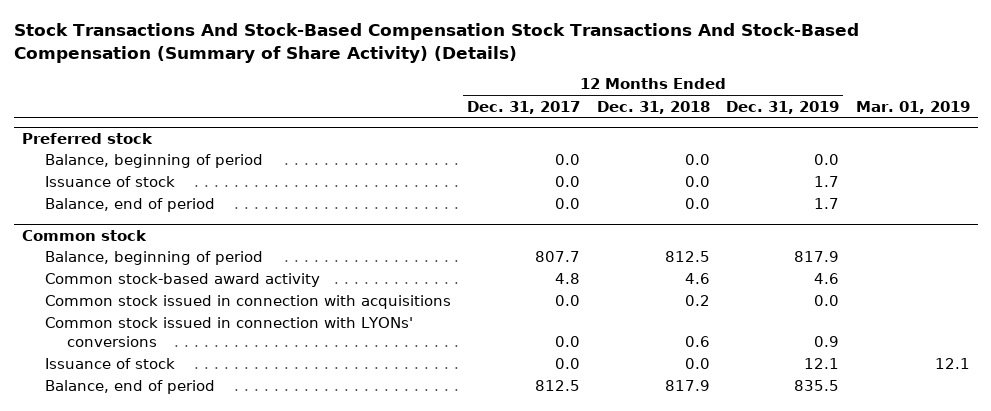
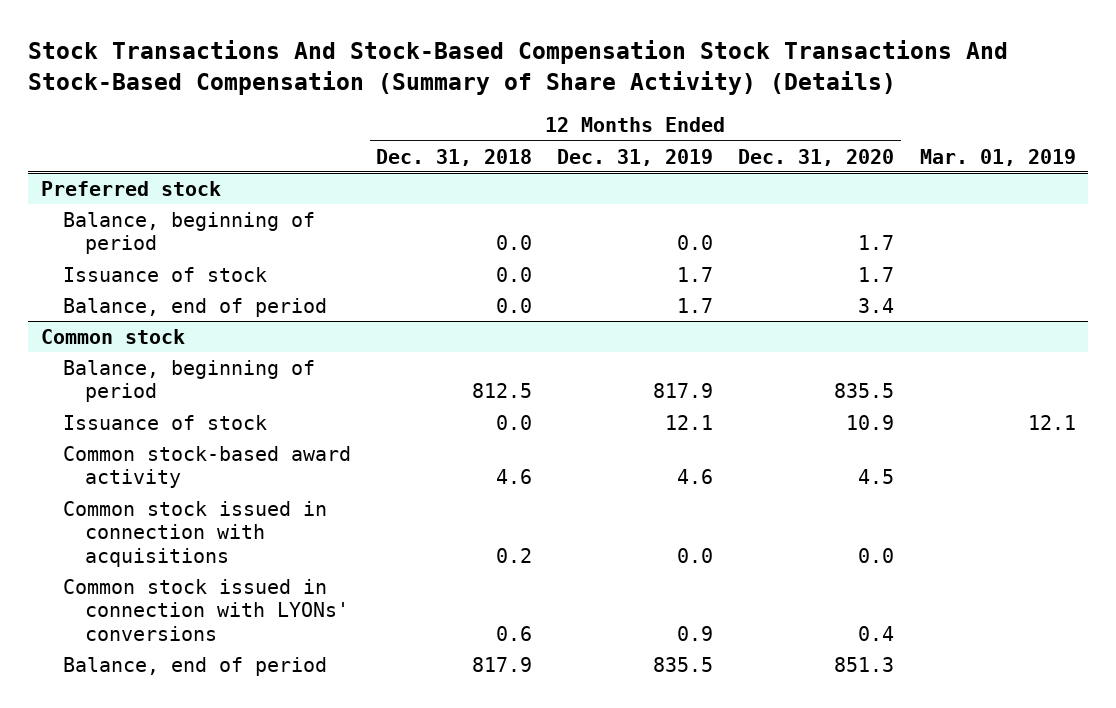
[467,100,581,114] Dec. 31, 2017 -> none
none -> [738,148,895,166] Dec. 31, 2020
[44,358,175,370] Issuance of stock -> [62,414,267,430] Issuance of stock

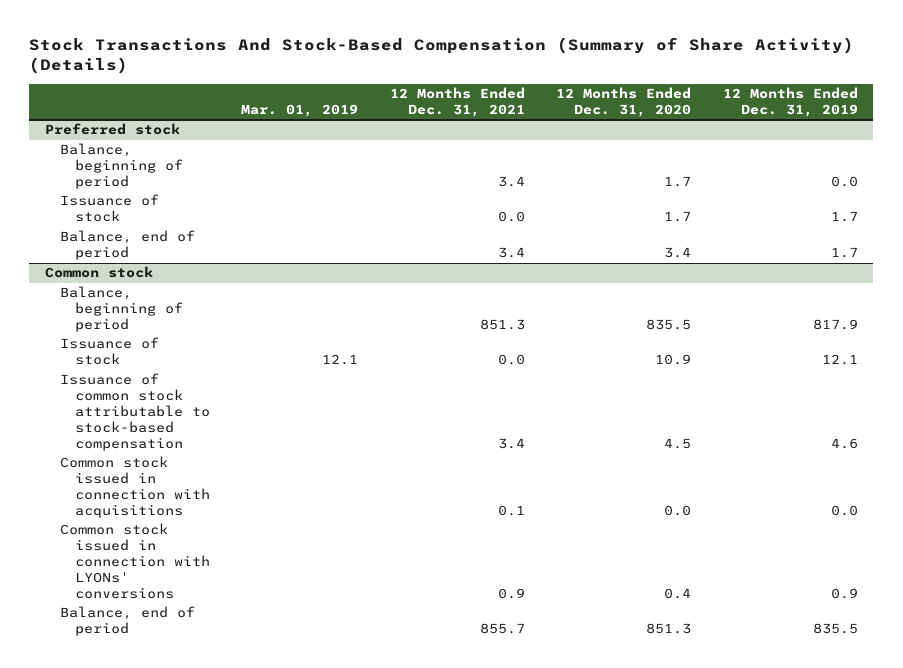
[28,39,1009,95] Stock Transactions And Stock-Based Compensation Stock Transactions And Stock-Based Compensation (Summary of Share Activity) (Details) -> [29,36,855,75] Stock Transactions And Stock-Based Compensation (Summary of Share Activity) (Details)
[376,148,533,166] Dec. 31, 2018 -> none
none -> [389,86,525,117] 12 Months Ended Dec. 31, 2021
[62,445,351,489] Common stock-based award activity -> [59,373,210,452] Issuance of common stock attributable to stock-based compensation

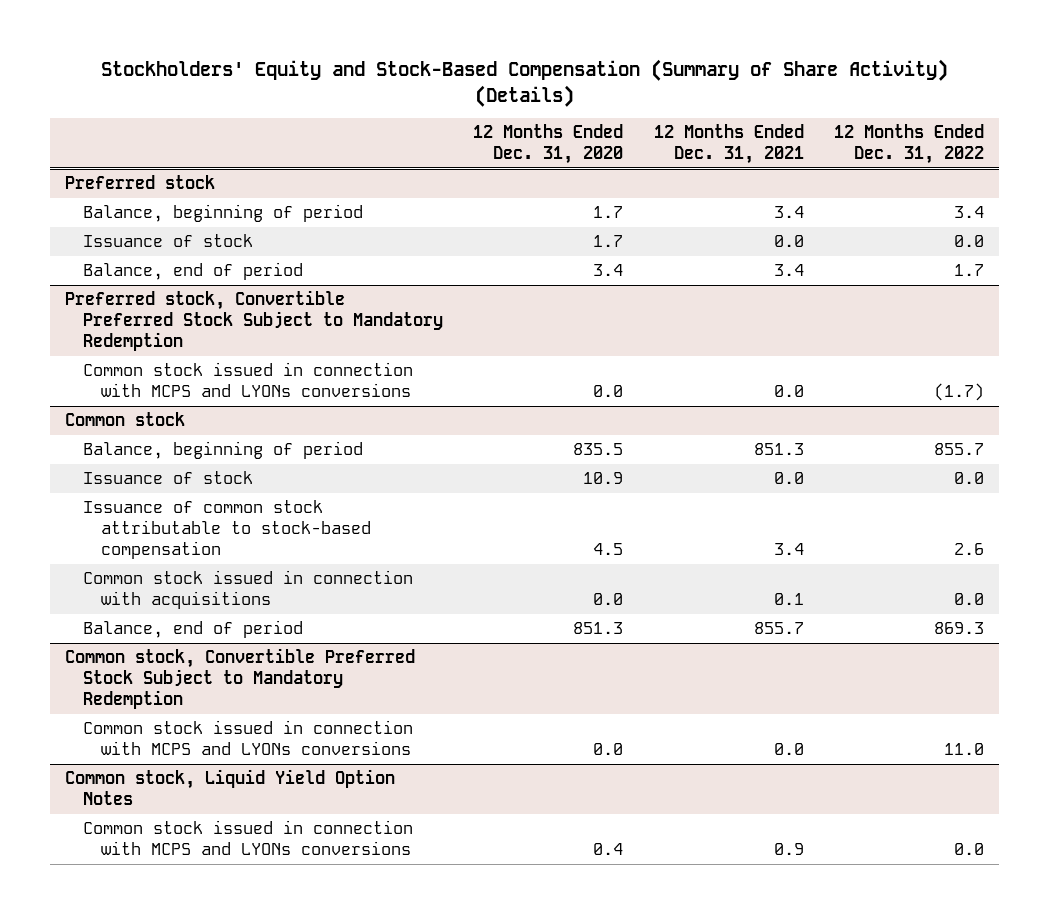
[29,36,855,75] Stock Transactions And Stock-Based Compensation (Summary of Share Activity) (Details) -> [100,58,948,107] Stockholders' Equity and Stock-Based Compensation (Summary of Share Activity) (Details)
[241,103,359,117] Mar. 01, 2019 -> none
[722,86,858,117] 12 Months Ended Dec. 31, 2019 -> none
none -> [833,124,984,165] 12 Months Ended Dec. 31, 2022
none -> [65,290,443,351] Preferred stock, Convertible Preferred Stock Subject to Mandatory Redemption
none -> [82,362,413,398] Common stock issued in connection with MCPS and LYONs conversions
[59,523,210,600] Common stock issued in connection with LYONs' conversions -> none
none -> [65,648,416,709] Common stock, Convertible Preferred Stock Subject to Mandatory Redemption
none -> [82,720,413,756] Common stock issued in connection with MCPS and LYONs conversions
none -> [65,769,396,806] Common stock, Liquid Yield Option Notes
none -> [82,820,413,856] Common stock issued in connection with MCPS and LYONs conversions

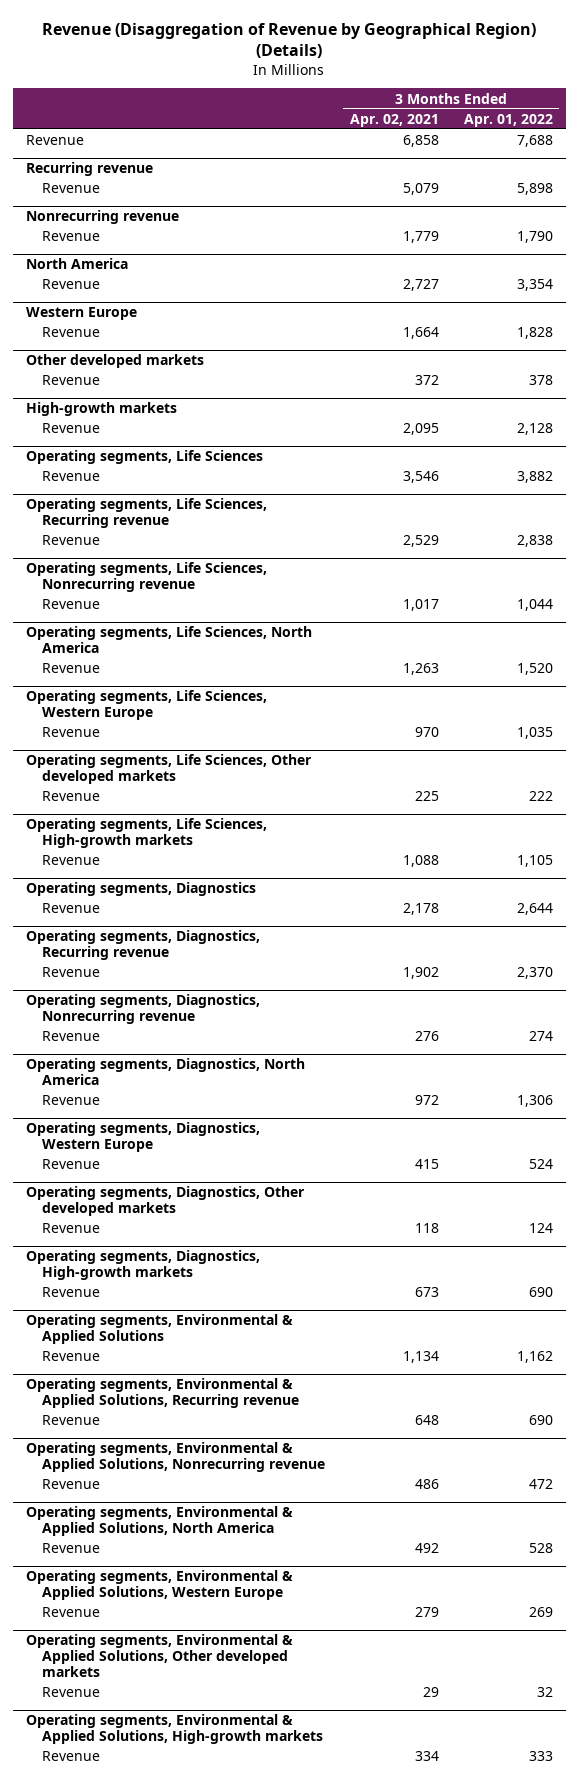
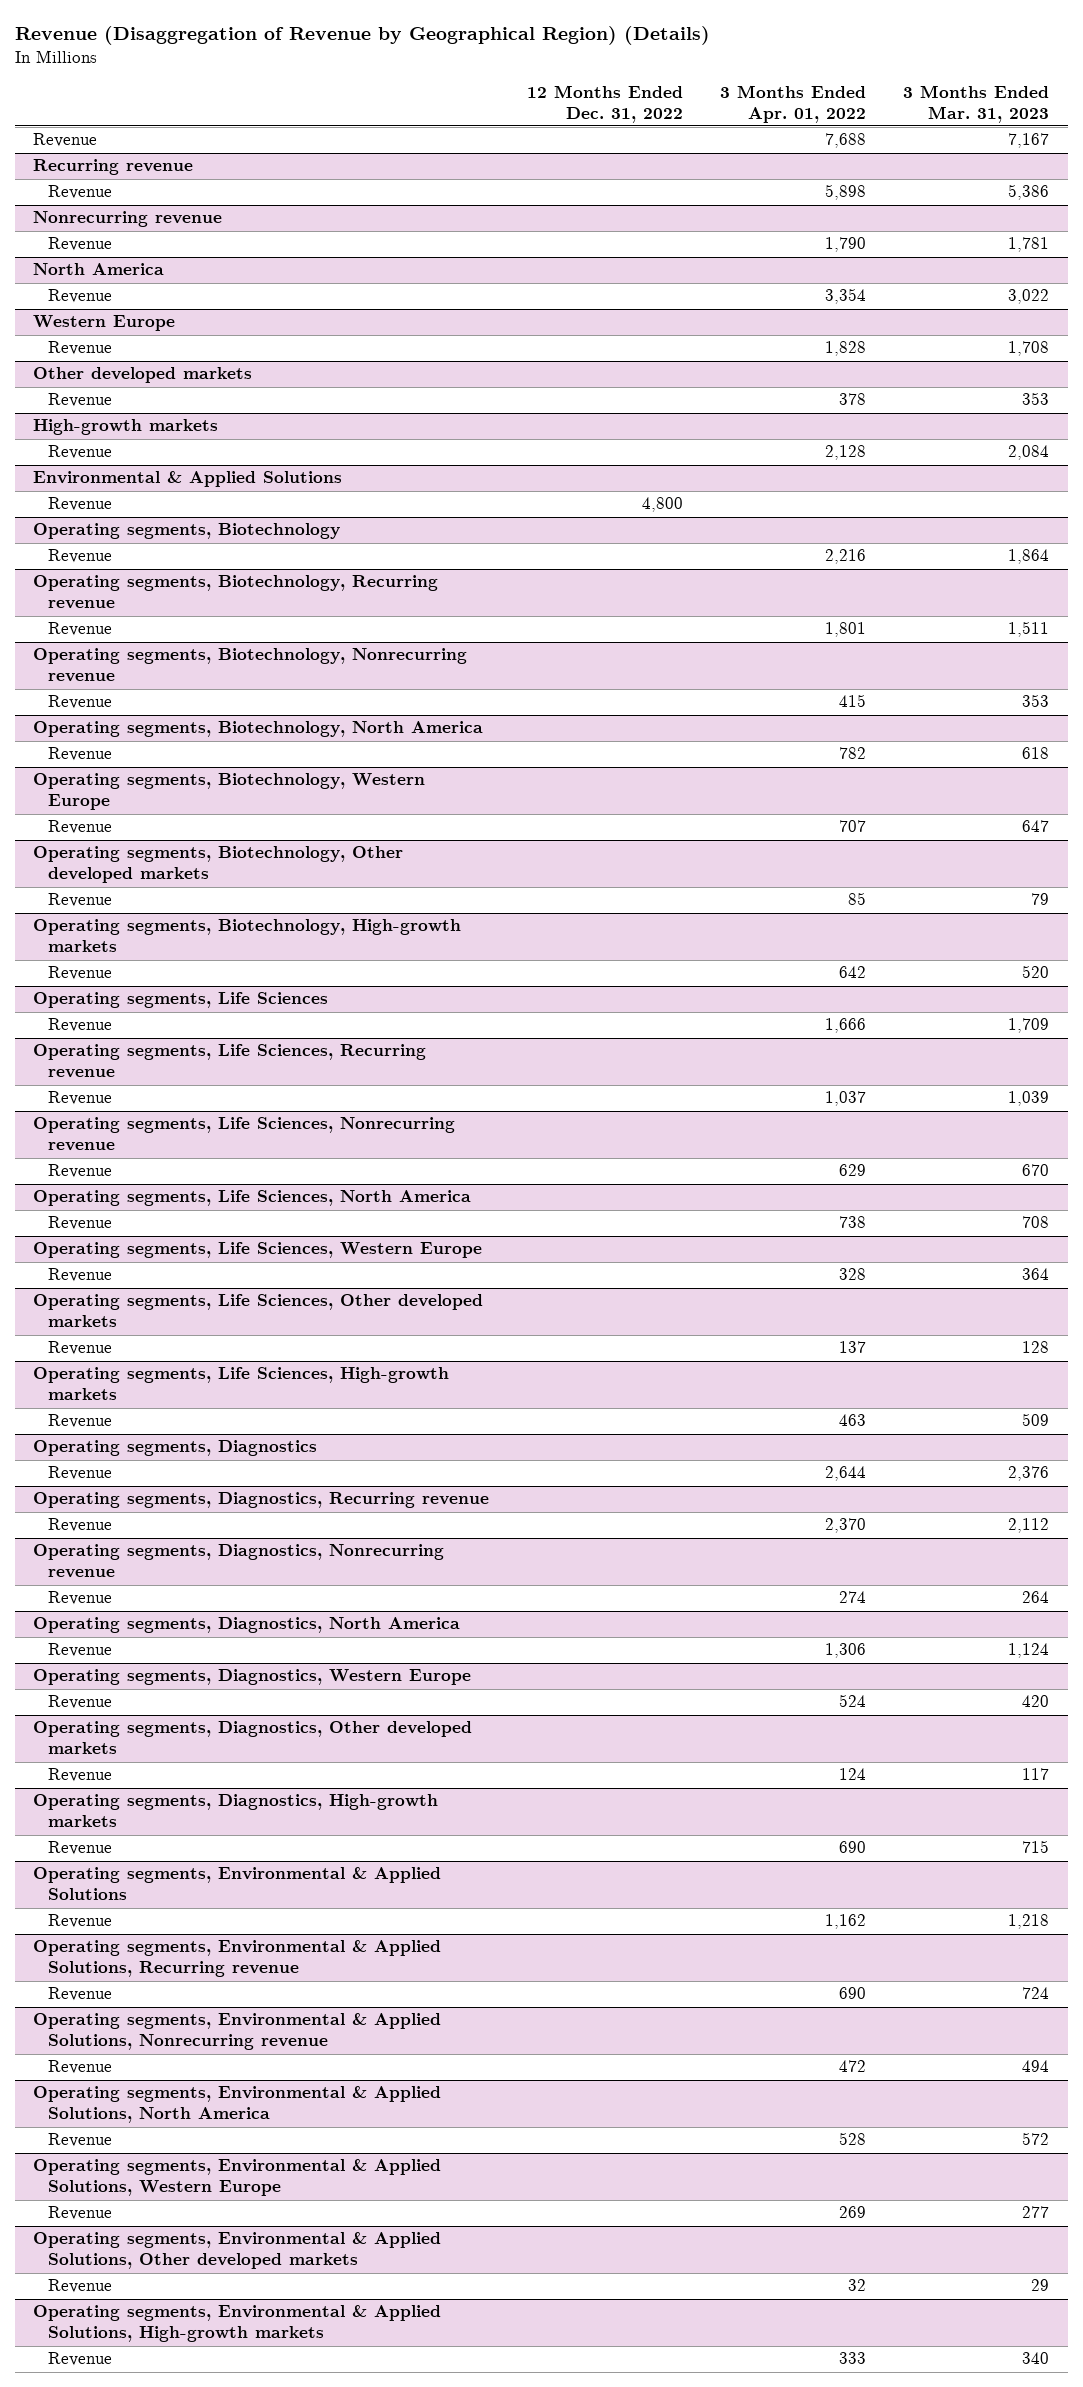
[349,113,439,127] Apr. 02, 2021 -> none
none -> [526,84,683,123] 12 Months Ended Dec. 31, 2022
none -> [903,84,1050,123] 3 Months Ended Mar. 31, 2023
none -> [33,471,343,488] Environmental & Applied Solutions
none -> [47,497,112,512] Revenue
none -> [33,523,341,540] Operating segments, Biotechnology
none -> [47,549,112,564] Revenue
none -> [33,575,439,610] Operating segments, Biotechnology, Recurring revenue
none -> [47,622,112,637] Revenue
none -> [33,648,468,683] Operating segments, Biotechnology, Nonrecurring revenue
none -> [47,695,112,710] Revenue
none -> [33,721,484,738] Operating segments, Biotechnology, North America
none -> [47,747,112,762] Revenue
none -> [33,773,426,811] Operating segments, Biotechnology, Western Europe
none -> [47,820,112,835] Revenue
none -> [33,846,404,884] Operating segments, Biotechnology, Other developed markets
none -> [47,893,112,908] Revenue
none -> [33,919,462,953] Operating segments, Biotechnology, High-growth markets
none -> [47,966,112,981] Revenue
[516,471,553,484] 3,882 -> [824,1018,866,1034] 1,666
[516,535,553,548] 2,838 -> [824,1091,866,1107] 1,037
[516,599,553,612] 1,044 -> [838,1164,866,1177] 629
[516,663,553,676] 1,520 -> [838,1216,866,1229] 738
[516,727,553,740] 1,035 -> [838,1268,866,1281] 328
[528,791,553,802] 222 -> [838,1341,866,1354] 137
[516,855,553,868] 1,105 -> [838,1414,866,1427] 463

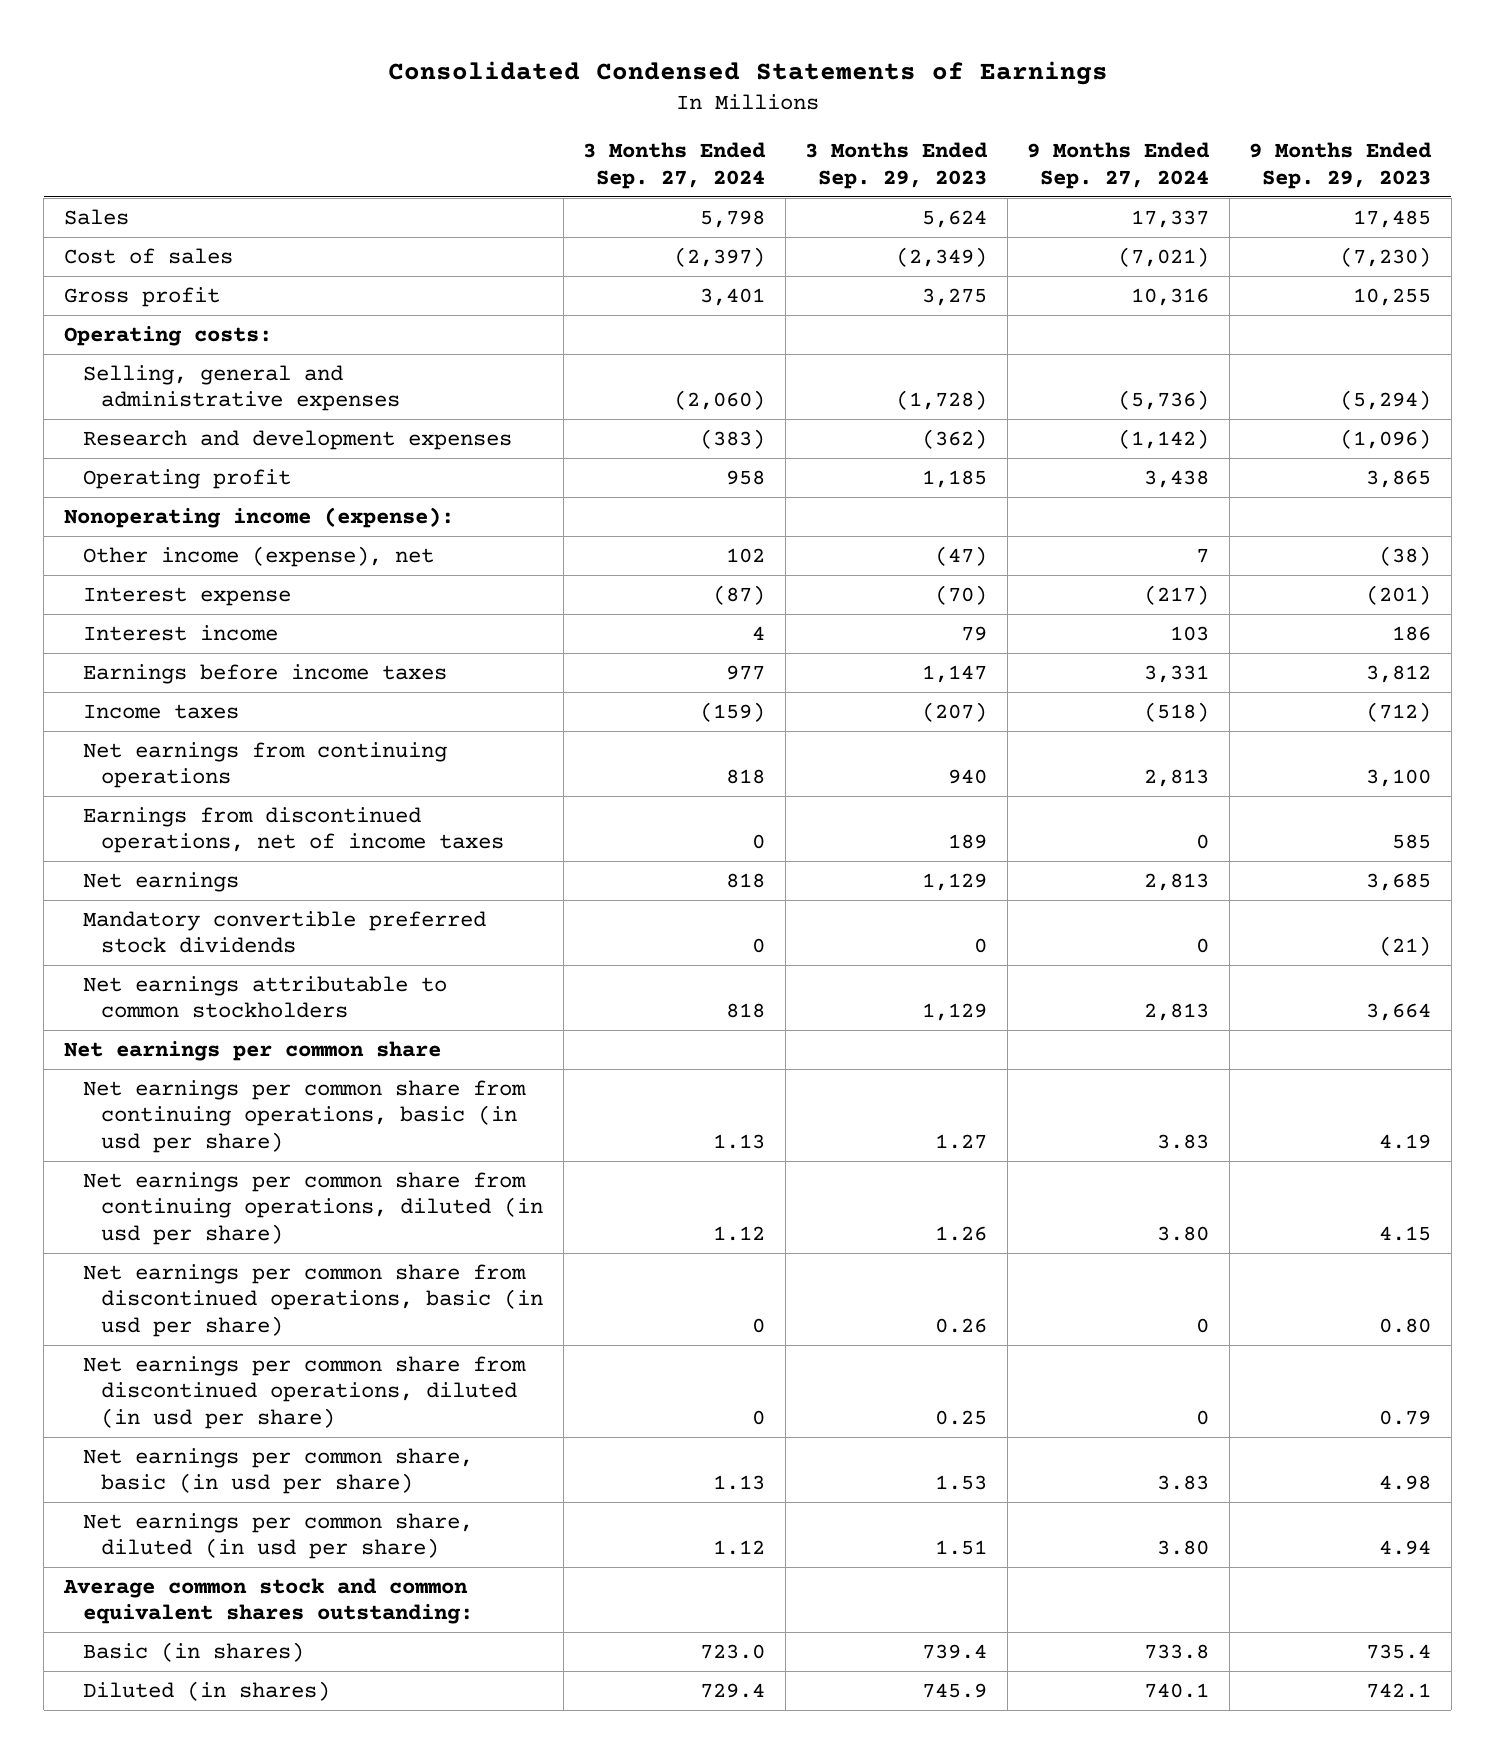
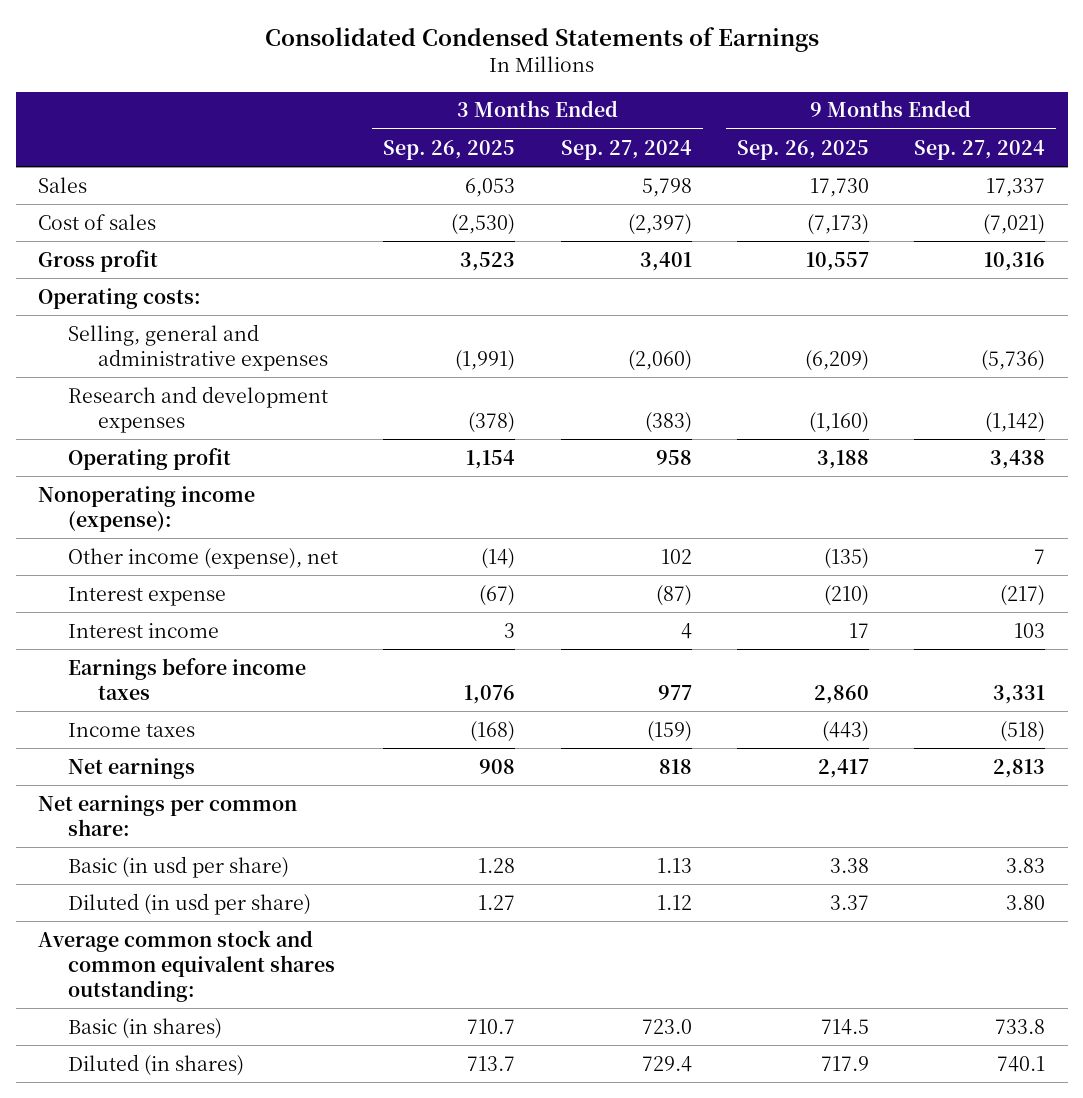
[805,142,989,189] 3 Months Ended Sep. 29, 2023 -> none
[1249,142,1433,189] 9 Months Ended Sep. 29, 2023 -> none
none -> [383,139,516,160] Sep. 26, 2025
none -> [736,139,869,160] Sep. 26, 2025
[82,741,447,789] Net earnings from continuing operations -> none
[82,806,505,854] Earnings from discontinued operations, net of income taxes -> none
[82,910,486,954] Mandatory convertible preferred stock dividends -> none
[82,975,447,1019] Net earnings attributable to common stockholders -> none
[82,1079,526,1153] Net earnings per common share from continuing operations, basic (in usd per share) -> none
[82,1171,544,1245] Net earnings per common share from continuing operations, diluted (in usd per share) -> none
[82,1263,544,1337] Net earnings per common share from discontinued operations, basic (in usd per share) -> none
[82,1355,526,1429] Net earnings per common share from discontinued operations, diluted (in usd per share) -> none
[63,1040,441,1061] Net earnings per common share -> [38,794,298,836] Net earnings per common share:
[82,1447,473,1495] Net earnings per common share, basic (in usd per share) -> [68,855,290,878] Basic (in usd per share)
[82,1512,473,1560] Net earnings per common share, diluted (in usd per share) -> [68,892,312,915] Diluted (in usd per share)

